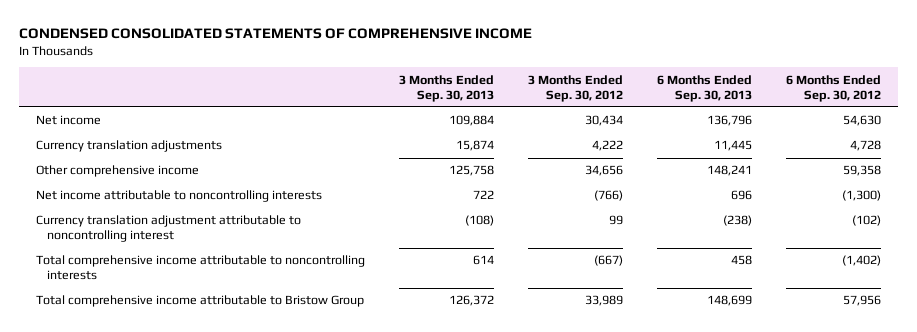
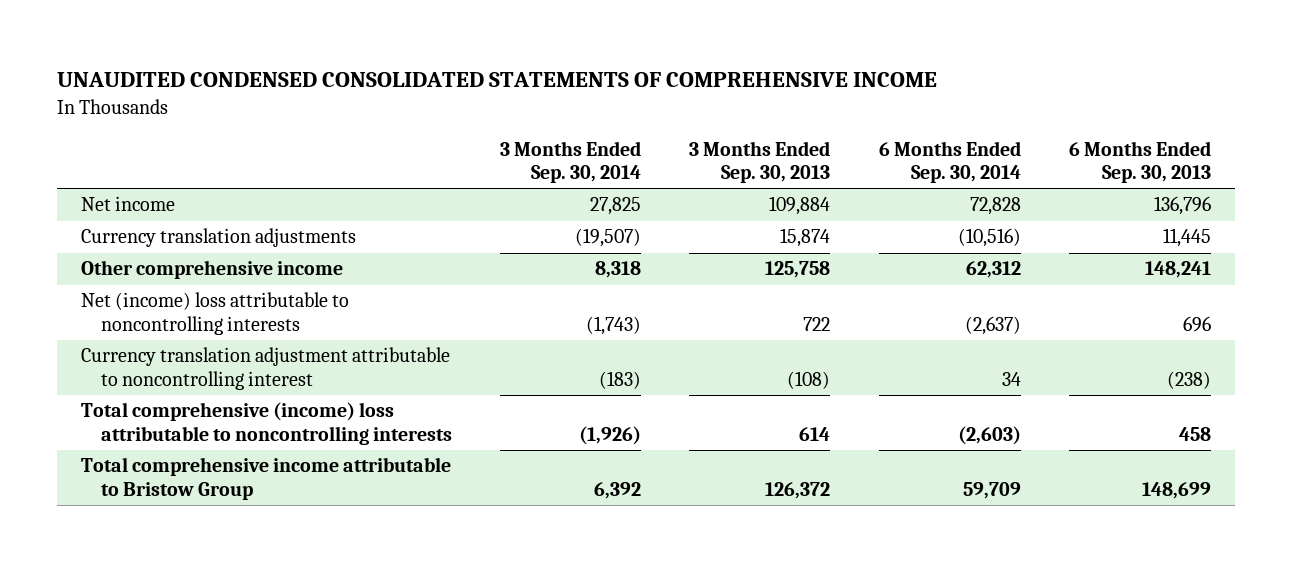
[18,27,532,39] CONDENSED CONSOLIDATED STATEMENTS OF COMPREHENSIVE INCOME -> [56,72,937,88] UNAUDITED CONDENSED CONSOLIDATED STATEMENTS OF COMPREHENSIVE INCOME
[528,74,624,102] 3 Months Ended Sep. 30, 2012 -> none
[786,74,882,102] 6 Months Ended Sep. 30, 2012 -> none
none -> [499,140,641,183] 3 Months Ended Sep. 30, 2014
none -> [878,140,1021,183] 6 Months Ended Sep. 30, 2014
[35,190,322,203] Net income attributable to noncontrolling interests -> [81,292,350,335] Net (income) loss attributable to noncontrolling interests
[35,255,365,281] Total comprehensive income attributable to noncontrolling interests -> [81,402,452,445] Total comprehensive (income) loss attributable to noncontrolling interests

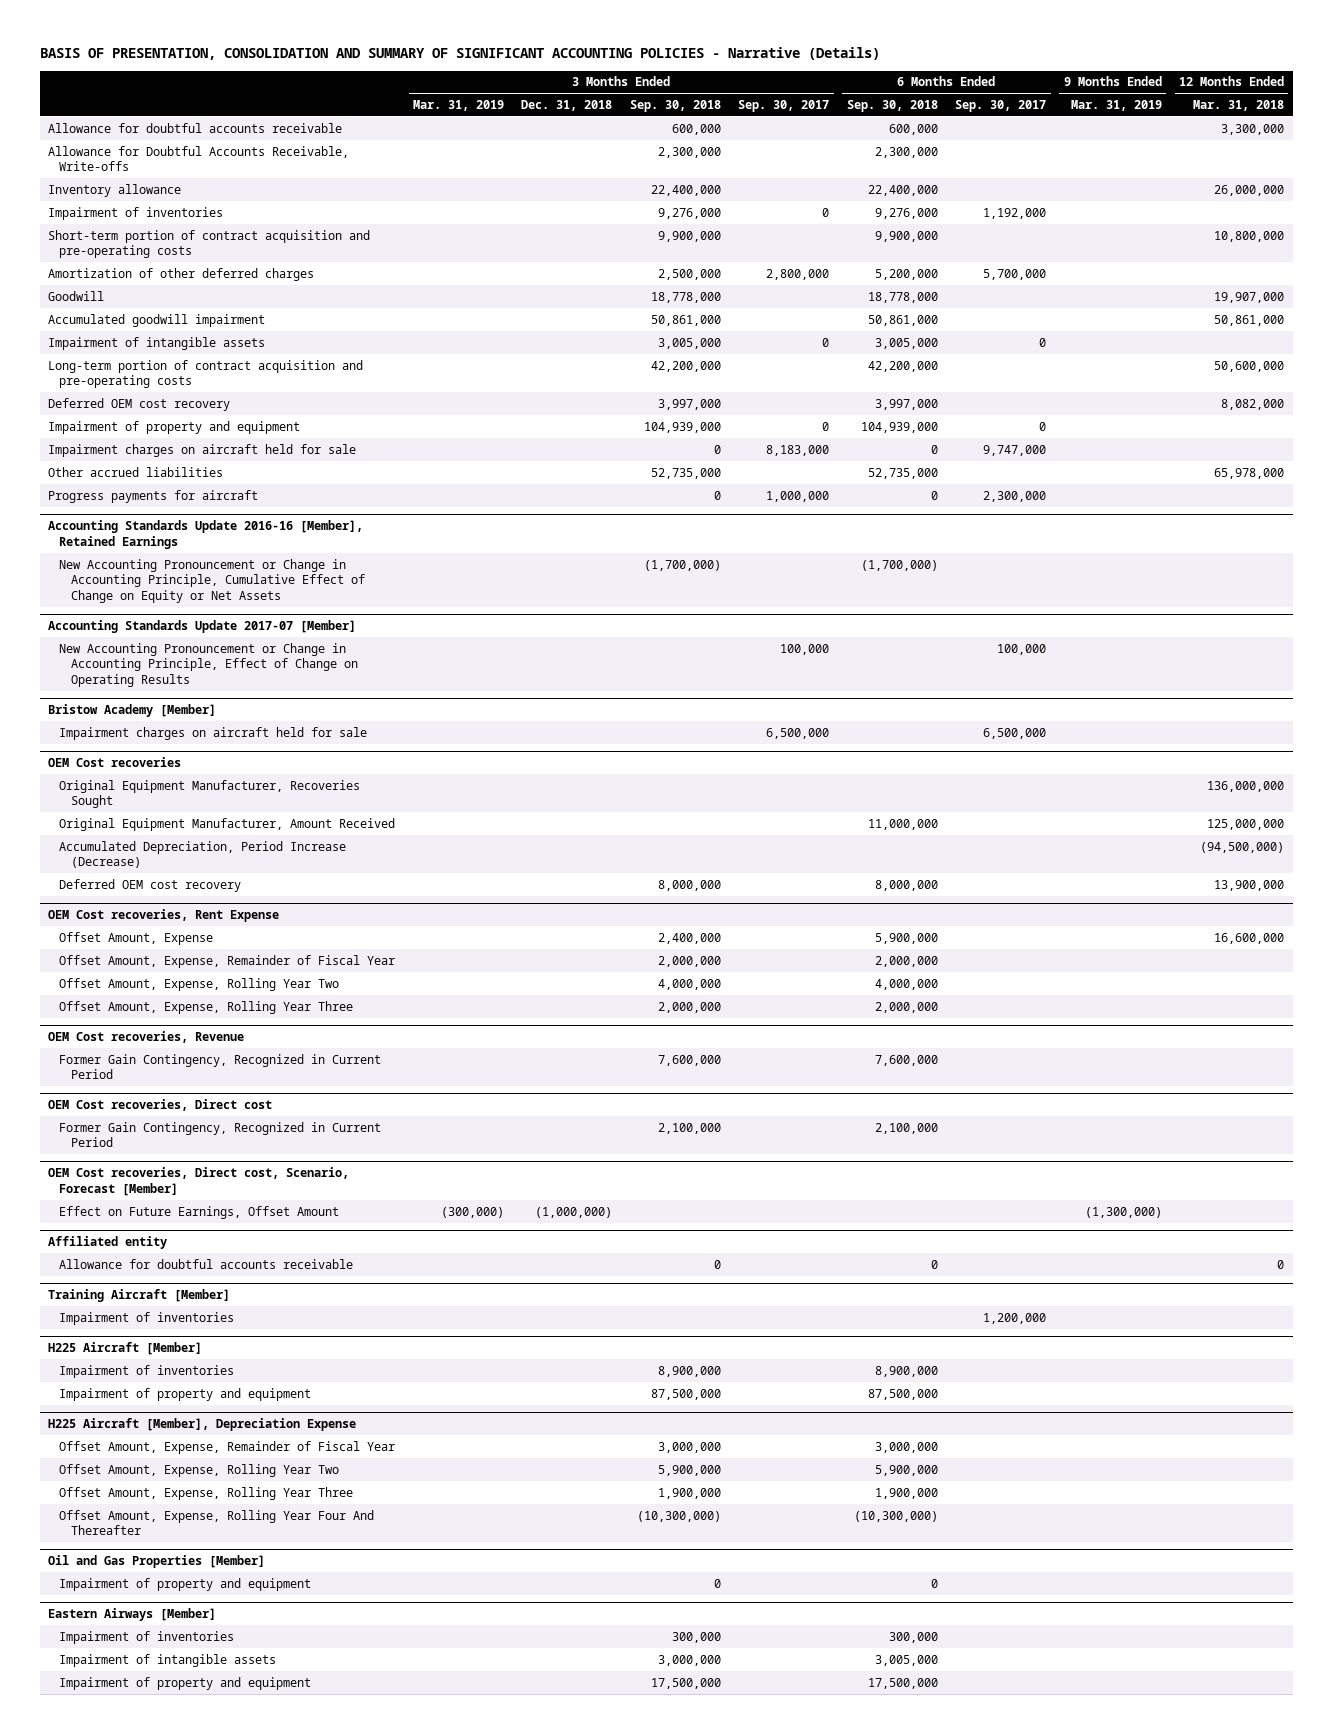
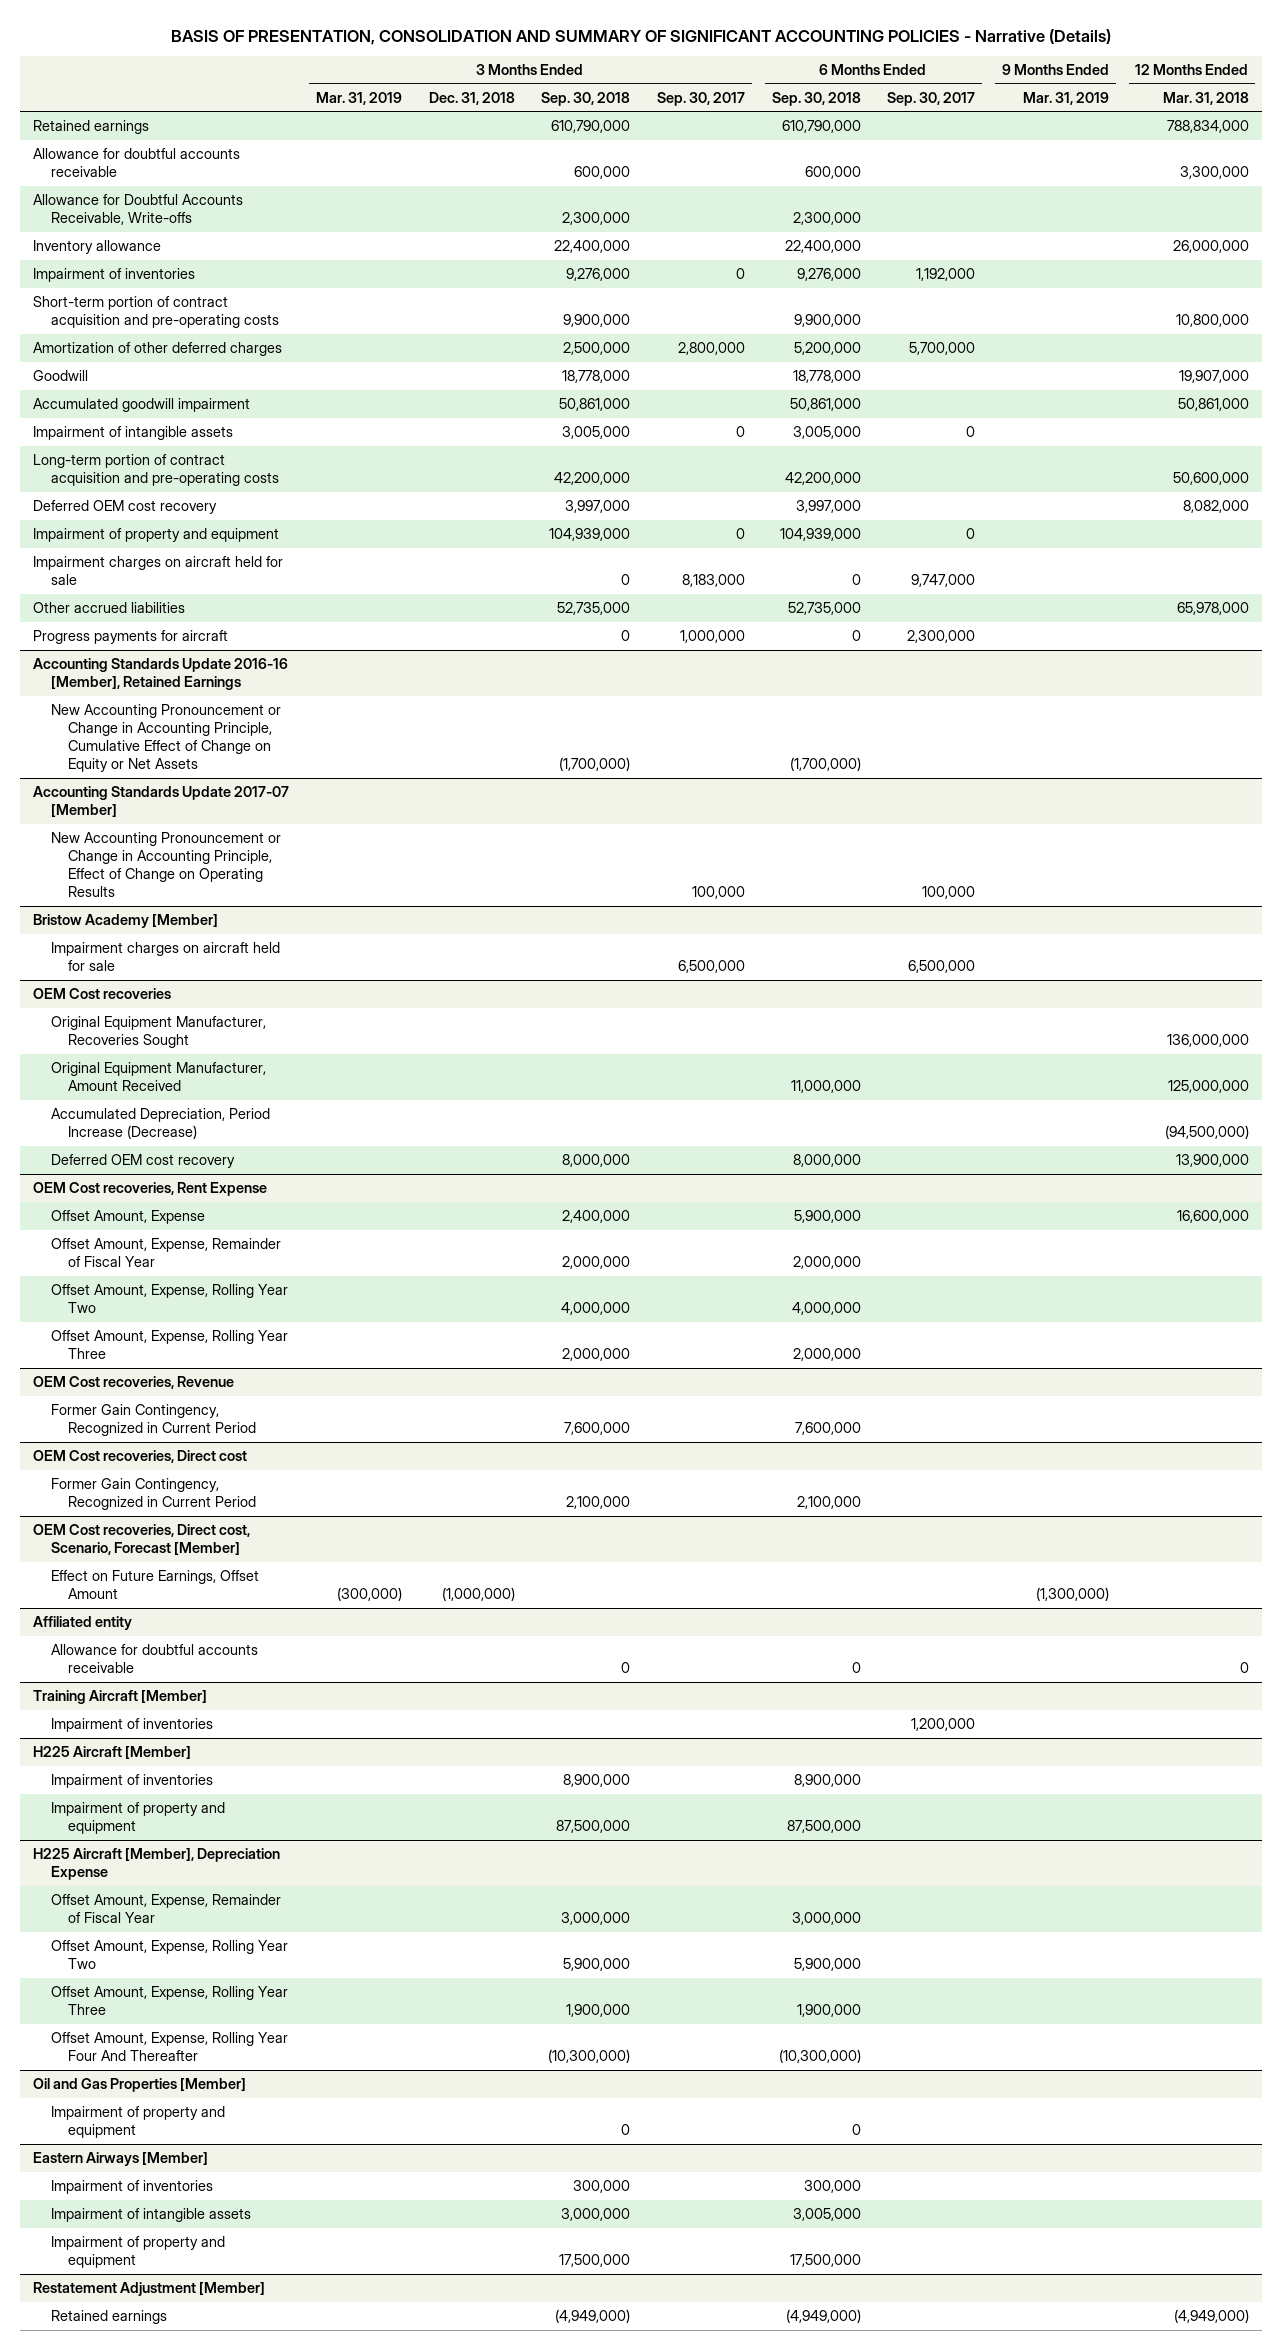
none -> [33,119,150,134] Retained earnings
none -> [33,2281,266,2296] Restatement Adjustment [Member]
none -> [50,2309,167,2324] Retained earnings

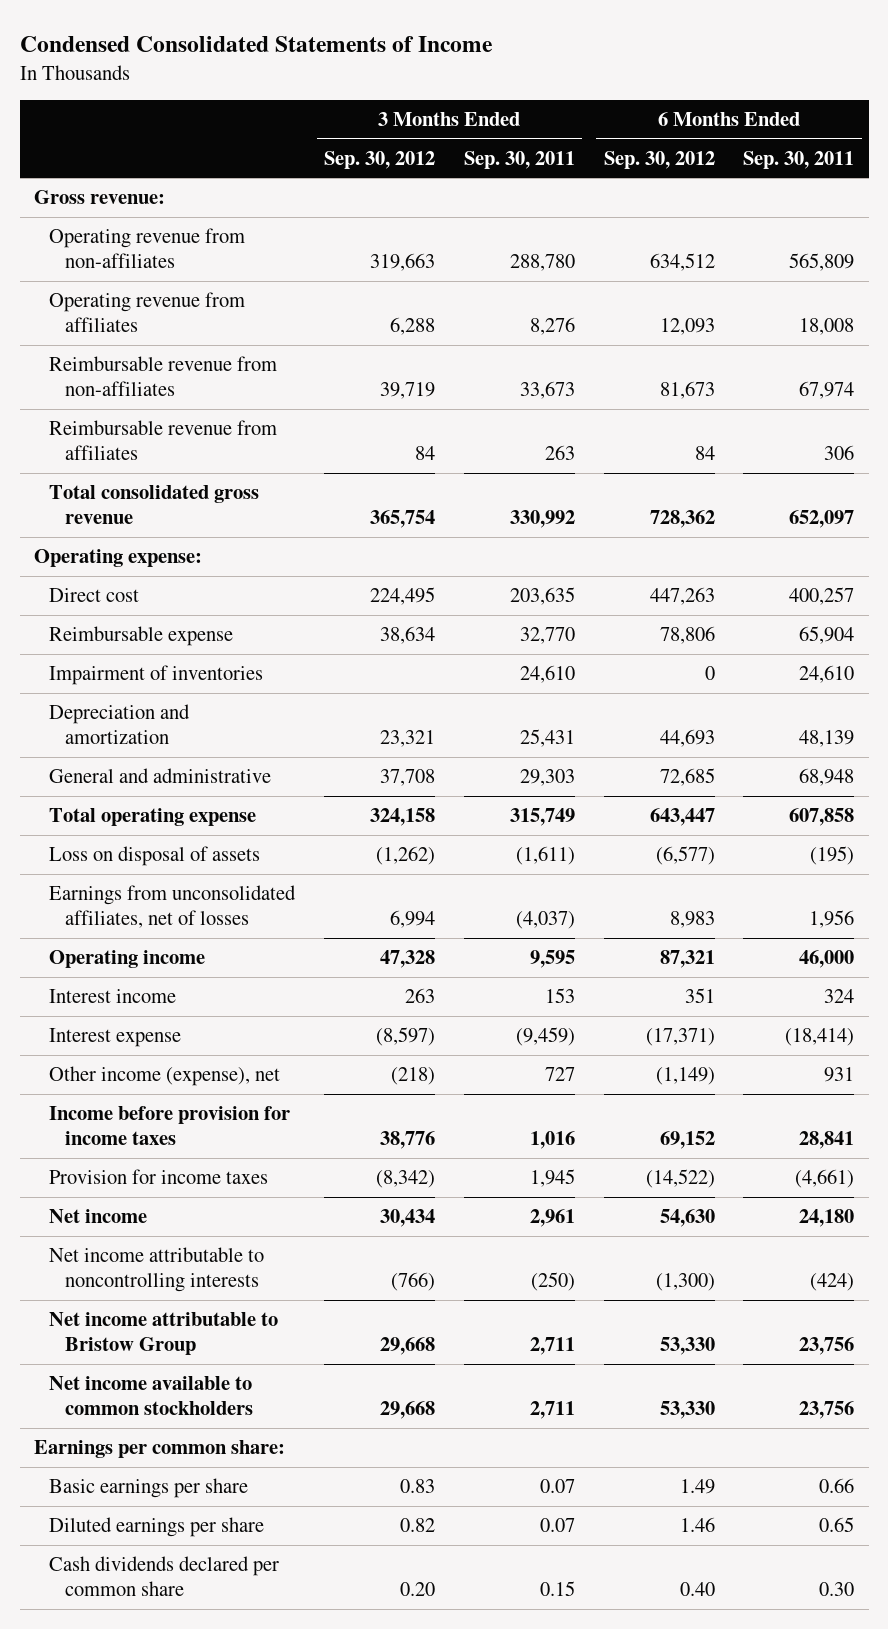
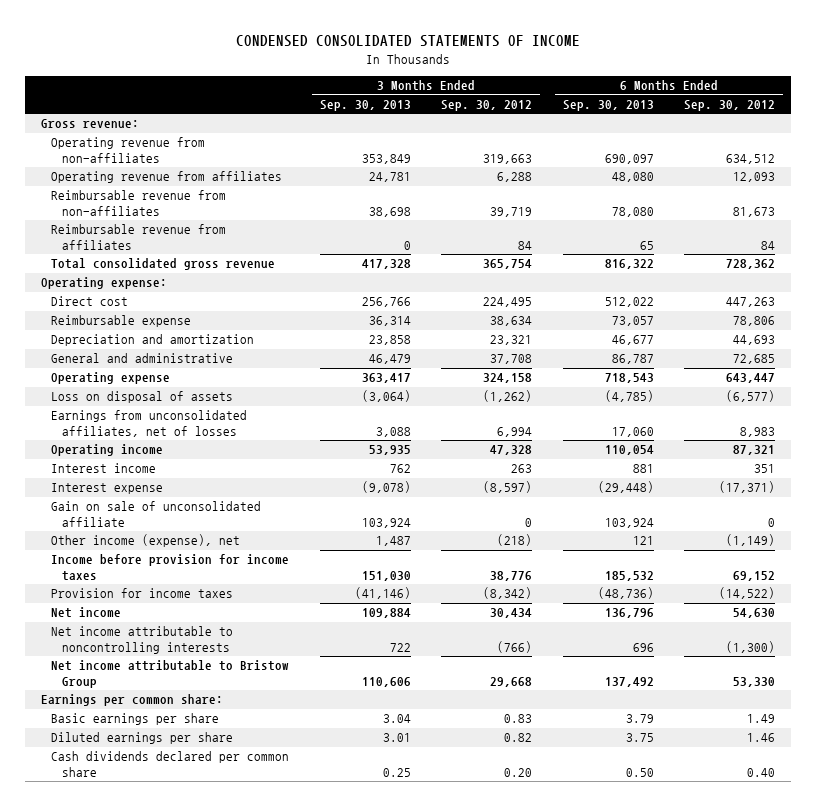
[19,35,493,52] Condensed Consolidated Statements of Income -> [235,35,580,48] CONDENSED CONSOLIDATED STATEMENTS OF INCOME
[463,150,575,169] Sep. 30, 2011 -> none
[743,150,855,169] Sep. 30, 2011 -> none
none -> [319,99,411,111] Sep. 30, 2013
none -> [562,99,654,111] Sep. 30, 2013
[49,665,264,686] Impairment of inventories -> none
[49,808,257,827] Total operating expense -> [51,372,171,385] Operating expense
none -> [51,501,262,527] Gain on sale of unconsolidated affiliate
[49,1376,253,1416] Net income available to common stockholders -> none

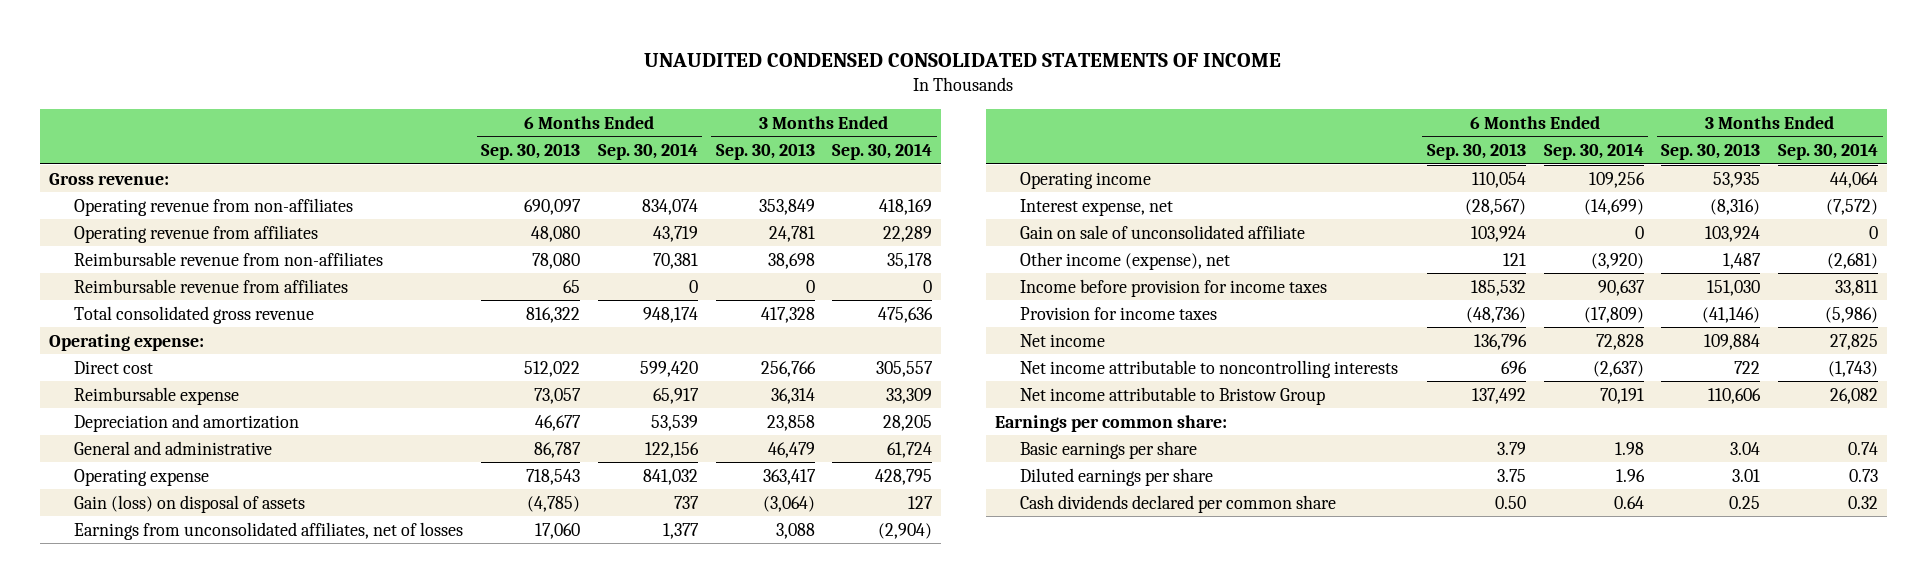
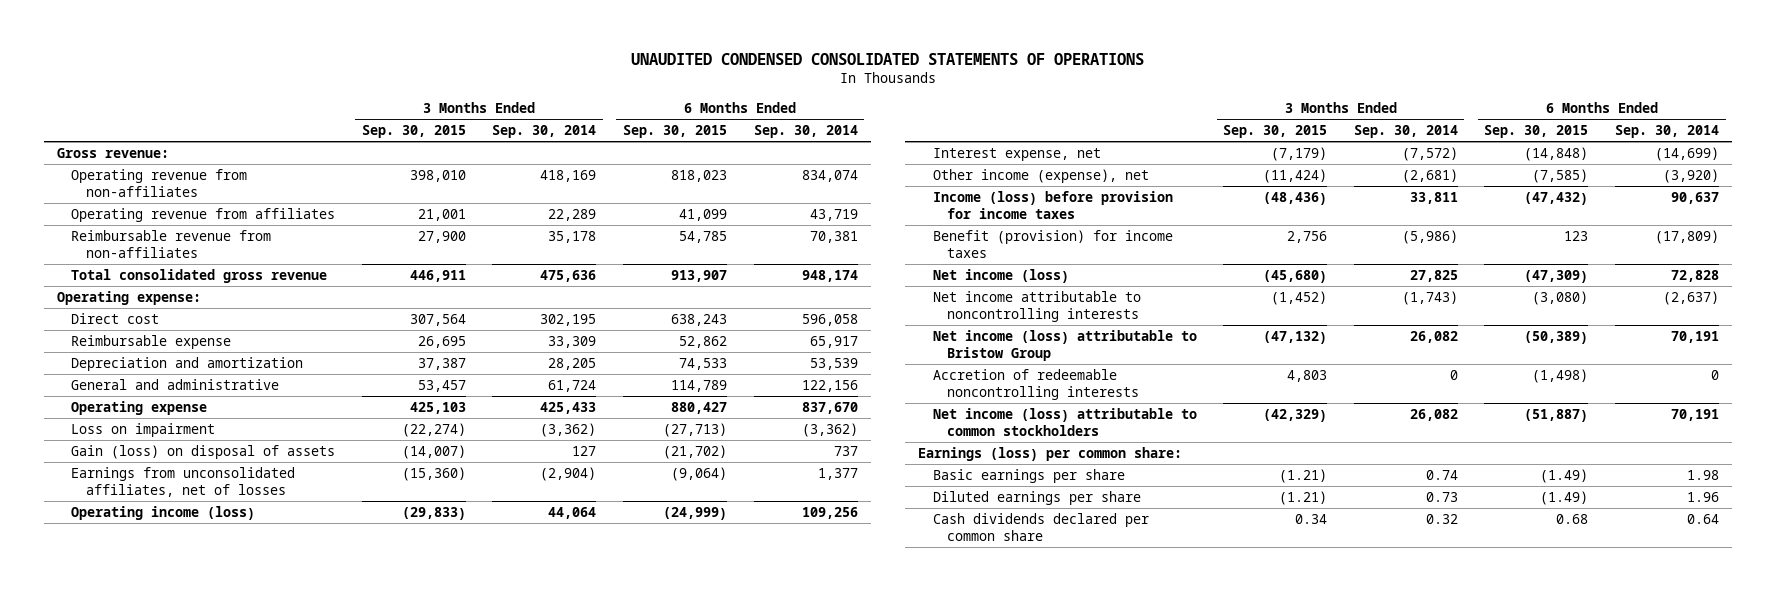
[644,53,1282,68] UNAUDITED CONDENSED CONSOLIDATED STATEMENTS OF INCOME -> [631,52,1145,65] UNAUDITED CONDENSED CONSOLIDATED STATEMENTS OF OPERATIONS
[480,143,580,161] Sep. 30, 2013 -> none
[715,143,815,161] Sep. 30, 2013 -> none
none -> [361,124,466,138] Sep. 30, 2015
none -> [623,124,728,138] Sep. 30, 2015
[74,278,349,293] Reimbursable revenue from affiliates -> none
[639,360,698,377] 599,420 -> [801,313,858,326] 596,058
[876,360,934,377] 305,557 -> [540,313,597,326] 302,195
[642,468,698,485] 841,032 -> [801,401,858,414] 837,670
[875,468,933,485] 428,795 -> [540,401,597,414] 425,433
none -> [71,422,216,437] Loss on impairment
[1019,171,1151,189] Operating income -> [71,505,256,520] Operating income (loss)
[1019,224,1305,239] Gain on sale of unconsolidated affiliate -> none
[1019,278,1327,297] Income before provision for income taxes -> [932,190,1173,219] Income (loss) before provision for income taxes
[1019,306,1217,320] Provision for income taxes -> [932,229,1173,258] Benefit (provision) for income taxes
[1019,333,1105,347] Net income -> [932,268,1069,283] Net income (loss)
[1019,386,1325,405] Net income attributable to Bristow Group -> [932,329,1197,361] Net income (loss) attributable to Bristow Group
none -> [932,368,1139,400] Accretion of redeemable noncontrolling interests
none -> [932,407,1197,436] Net income (loss) attributable to common stockholders
[994,414,1227,432] Earnings per common share: -> [918,446,1183,461] Earnings (loss) per common share:

